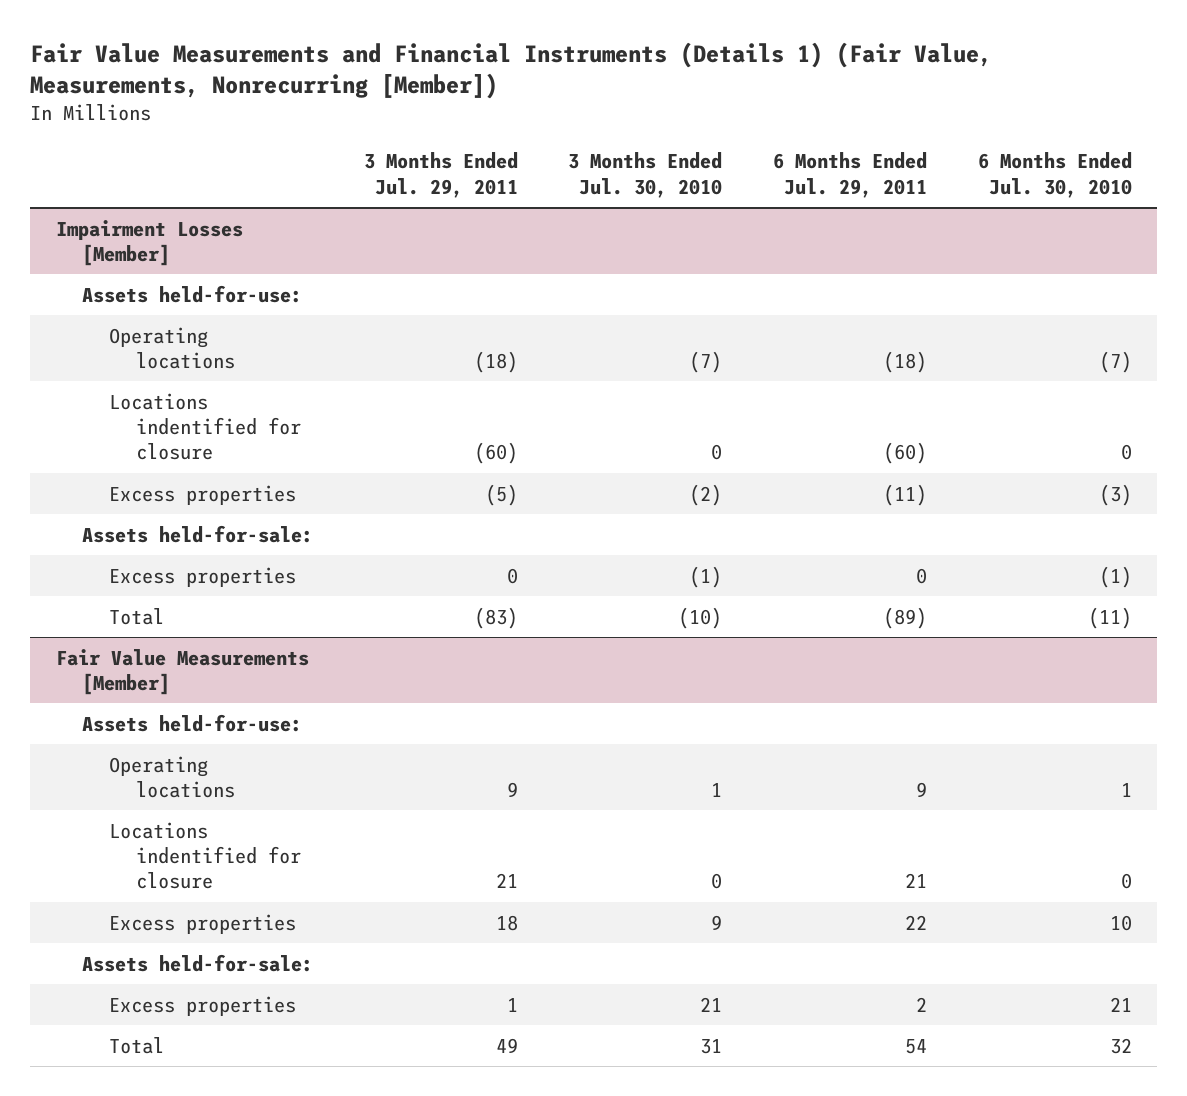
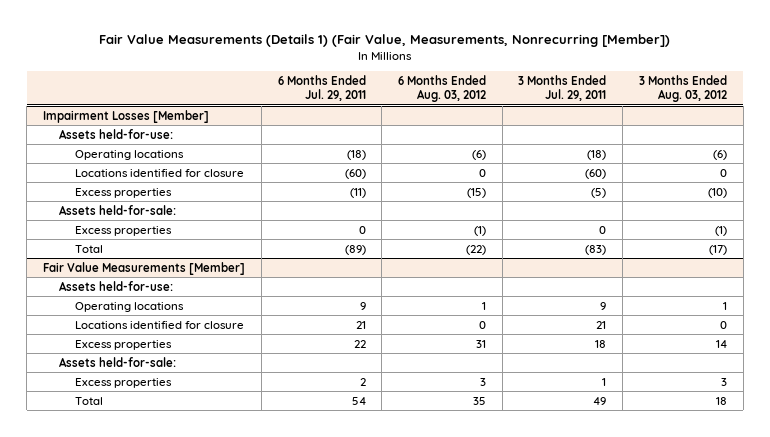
[30,41,993,100] Fair Value Measurements and Financial Instruments (Details 1) (Fair Value, Measurements, Nonrecurring [Member]) -> [98,34,670,48] Fair Value Measurements (Details 1) (Fair Value, Measurements, Nonrecurring [Member])
[568,152,723,198] 3 Months Ended Jul. 30, 2010 -> none
[977,152,1132,198] 6 Months Ended Jul. 30, 2010 -> none
none -> [397,74,486,102] 6 Months Ended Aug. 03, 2012
none -> [638,74,727,102] 3 Months Ended Aug. 03, 2012
[108,392,301,461] Locations indentified for closure -> [74,168,244,177] Locations identified for closure
[108,821,301,890] Locations indentified for closure -> [74,320,244,329] Locations identified for closure

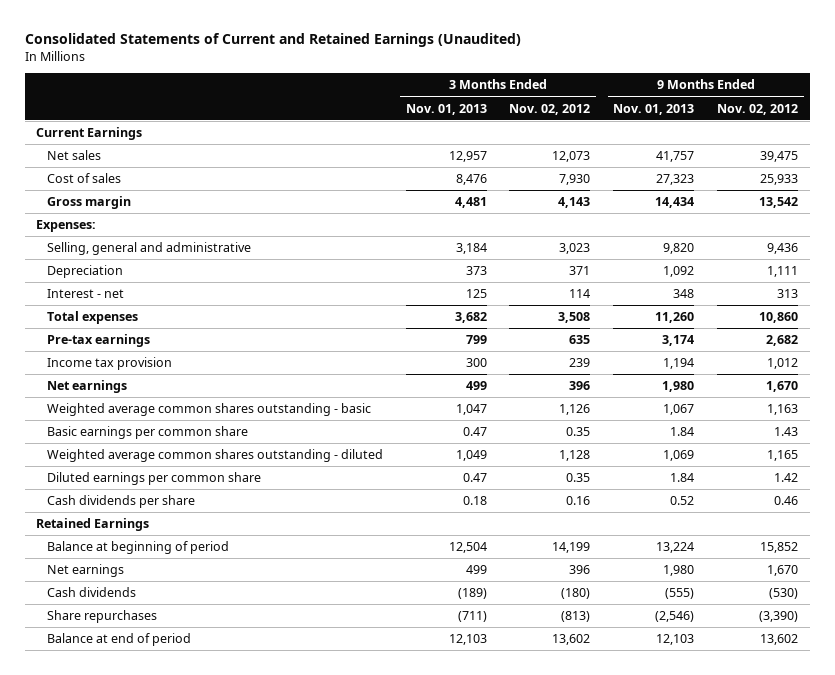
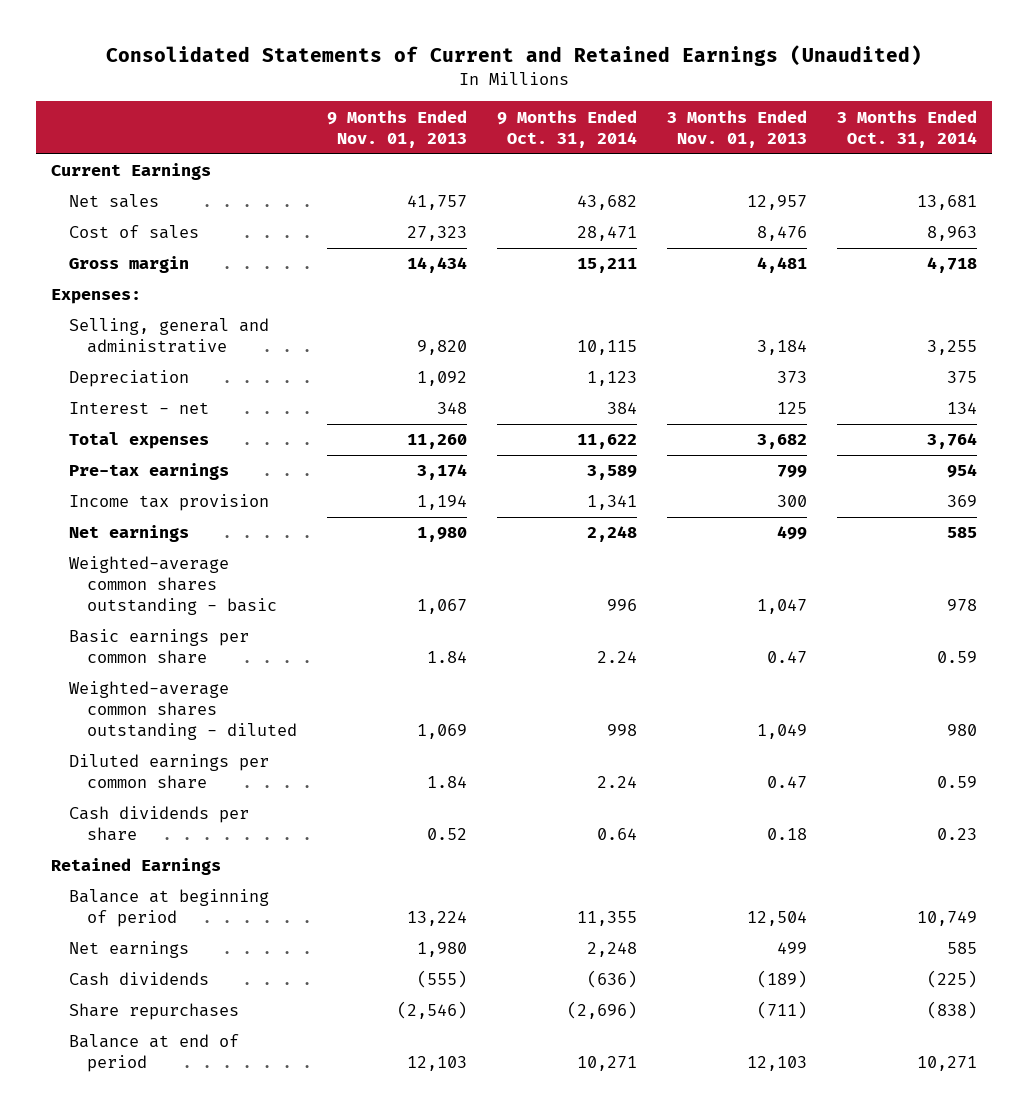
[509,103,591,115] Nov. 02, 2012 -> none
[717,103,799,115] Nov. 02, 2012 -> none
none -> [496,109,637,148] 9 Months Ended Oct. 31, 2014
none -> [836,109,977,148] 3 Months Ended Oct. 31, 2014
[46,403,371,417] Weighted average common shares outstanding - basic -> [69,556,278,616] Weighted-average common shares outstanding - basic
[46,449,383,463] Weighted average common shares outstanding - diluted -> [69,681,298,741] Weighted-average common shares outstanding - diluted

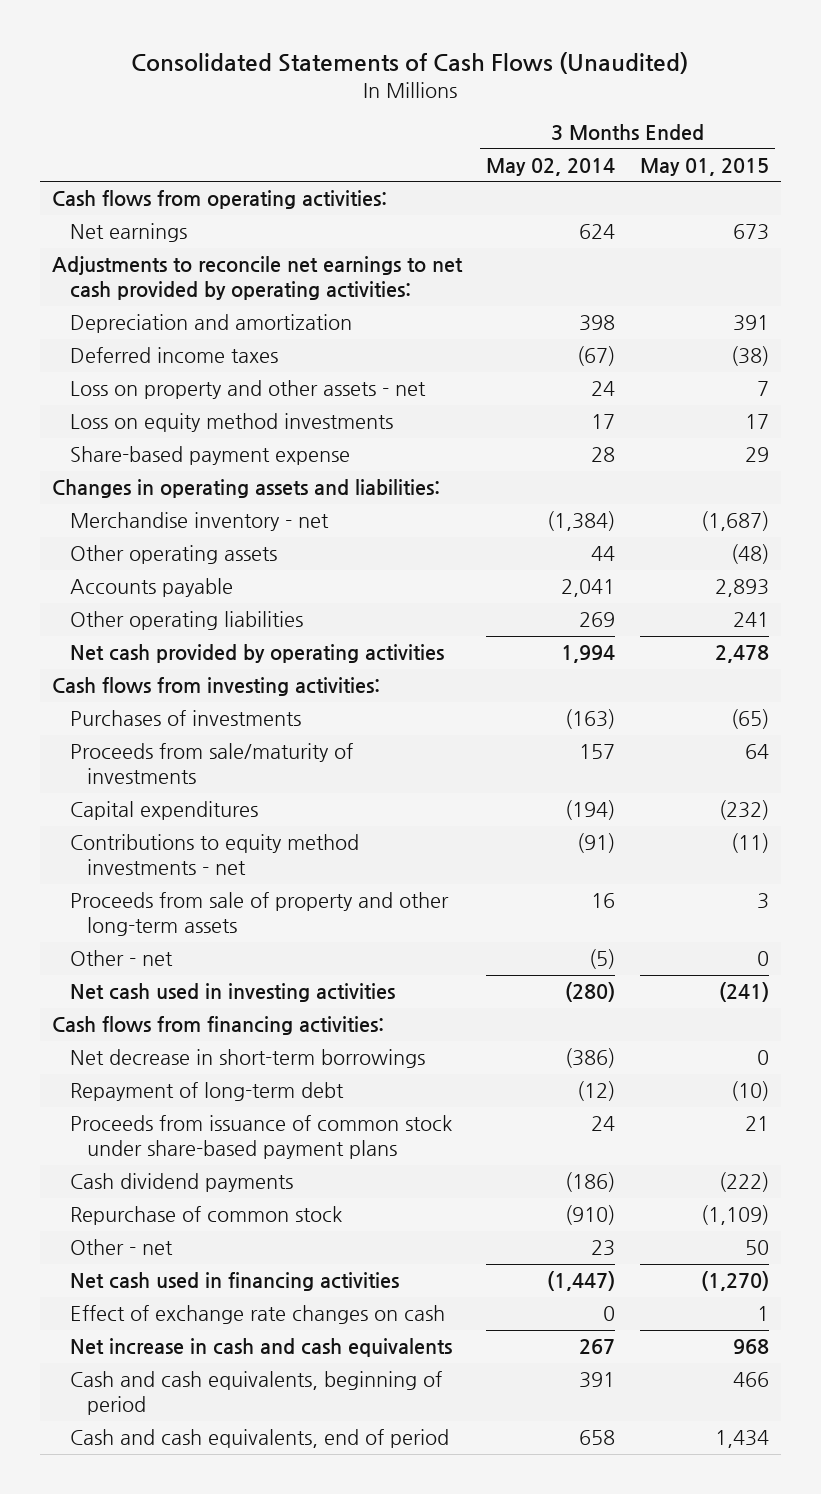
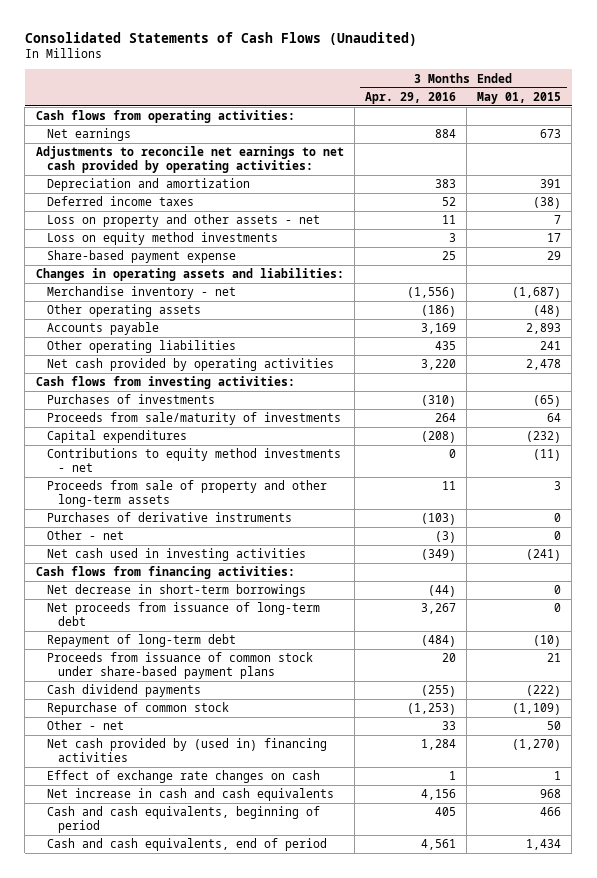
[486,157,616,176] May 02, 2014 -> none
none -> [364,91,456,104] Apr. 29, 2016
none -> [46,512,292,523] Purchases of derivative instruments
none -> [46,602,320,627] Net proceeds from issuance of long-term debt
[69,1272,399,1292] Net cash used in financing activities -> [46,738,327,763] Net cash provided by (used in) financing activities

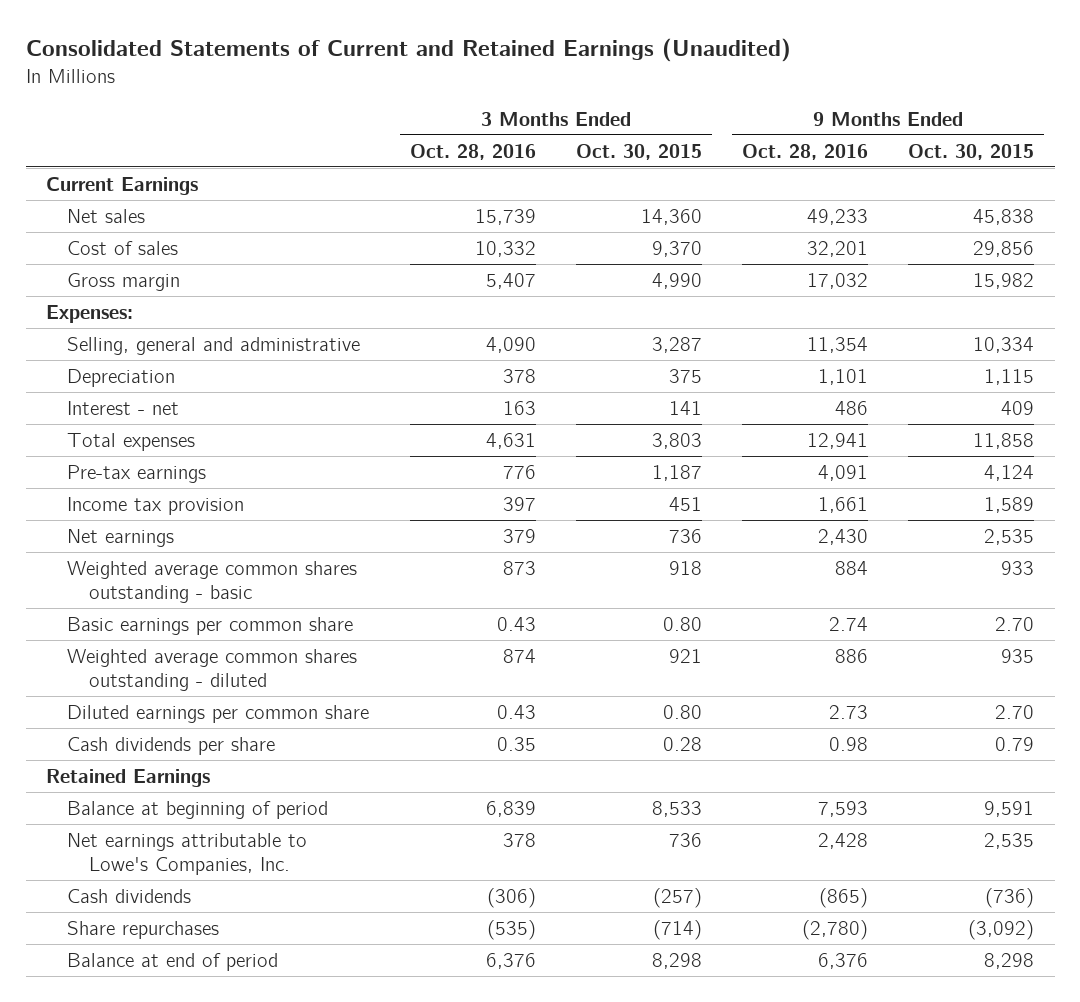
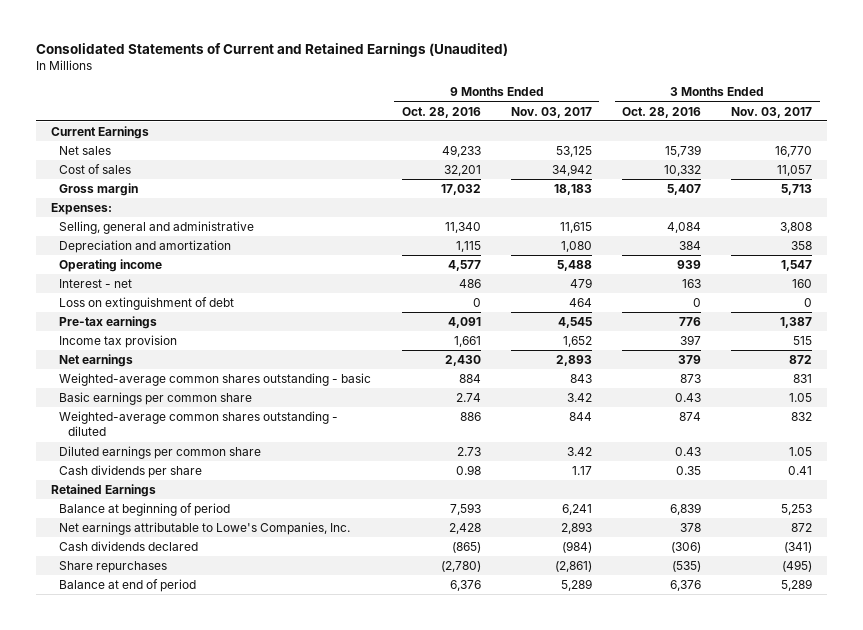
[575,143,702,160] Oct. 30, 2015 -> none
[908,143,1035,160] Oct. 30, 2015 -> none
none -> [510,106,592,118] Nov. 03, 2017
none -> [731,106,813,118] Nov. 03, 2017
[67,368,176,387] Depreciation -> none
[485,336,536,353] 4,090 -> [667,222,702,234] 4,084
[807,336,869,353] 11,354 -> [444,222,481,234] 11,340
none -> [59,240,232,254] Depreciation and amortization
none -> [59,259,163,273] Operating income
[67,432,196,451] Total expenses -> none
none -> [59,297,235,311] Loss on extinguishment of debt
[67,560,358,603] Weighted average common shares outstanding - basic -> [59,373,372,387] Weighted-average common shares outstanding - basic
[67,648,358,691] Weighted average common shares outstanding - diluted -> [59,411,339,437] Weighted-average common shares outstanding - diluted
[67,888,192,903] Cash dividends -> [59,541,199,552] Cash dividends declared

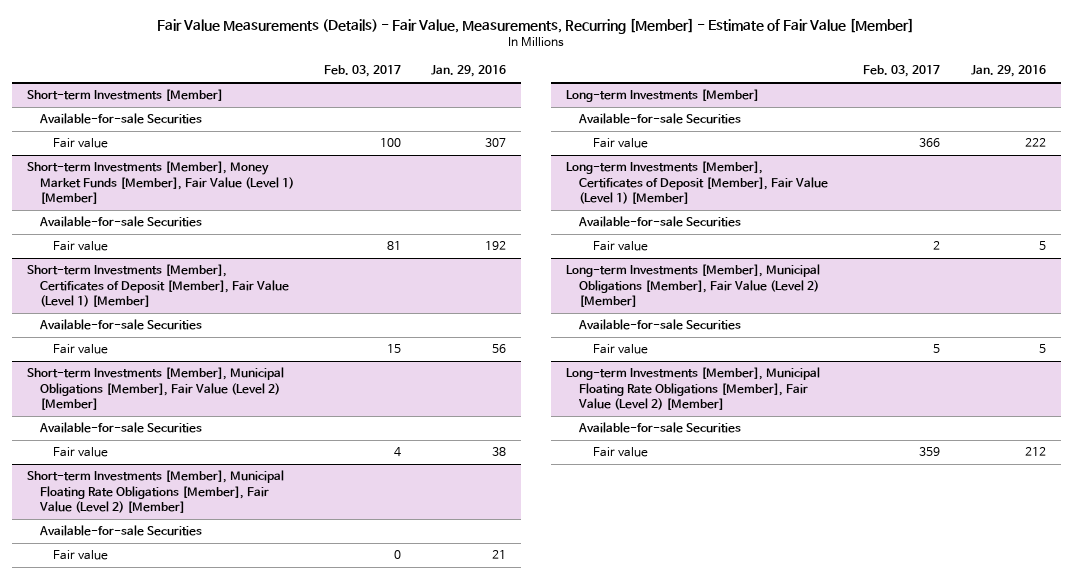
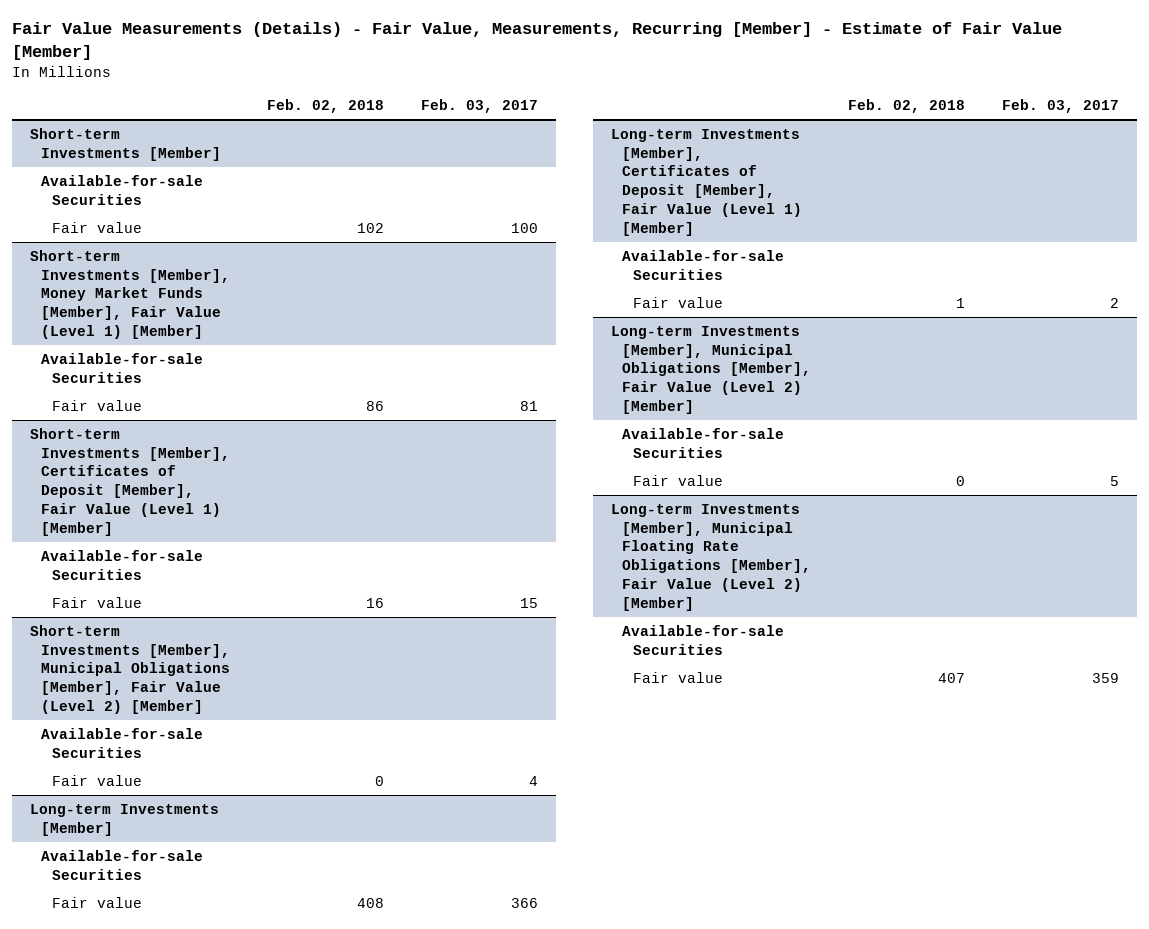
[431,65,507,78] Jan. 29, 2016 -> none
none -> [266,99,384,114] Feb. 02, 2018
[26,470,284,514] Short-term Investments [Member], Municipal Floating Rate Obligations [Member], Fair Value (Level 2) [Member] -> none
[38,525,202,537] Available-for-sale Securities -> none
[53,550,109,561] Fair value -> none

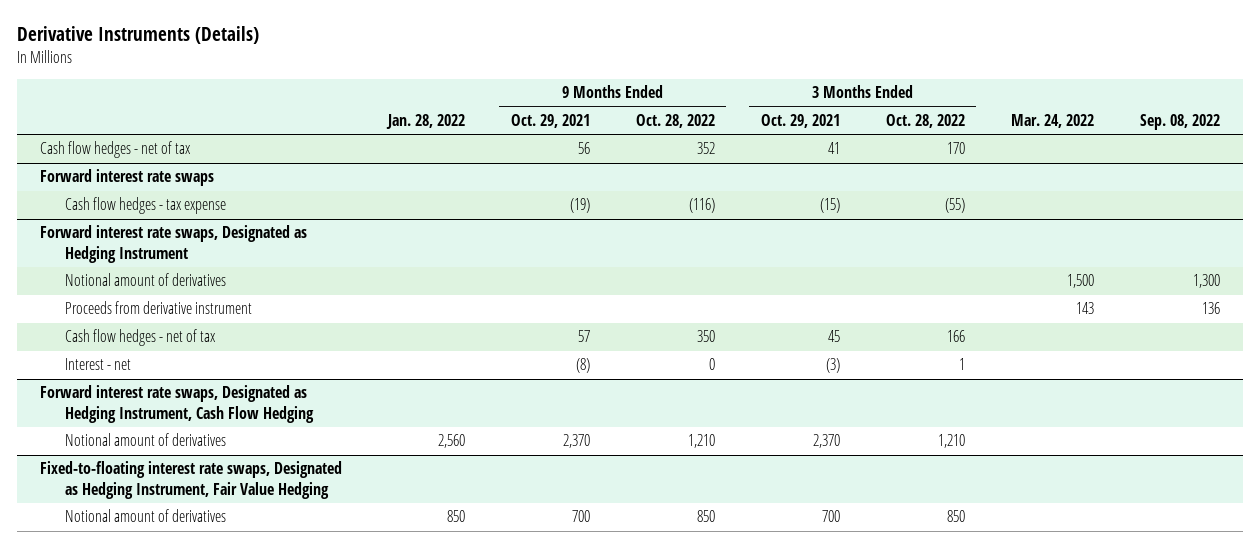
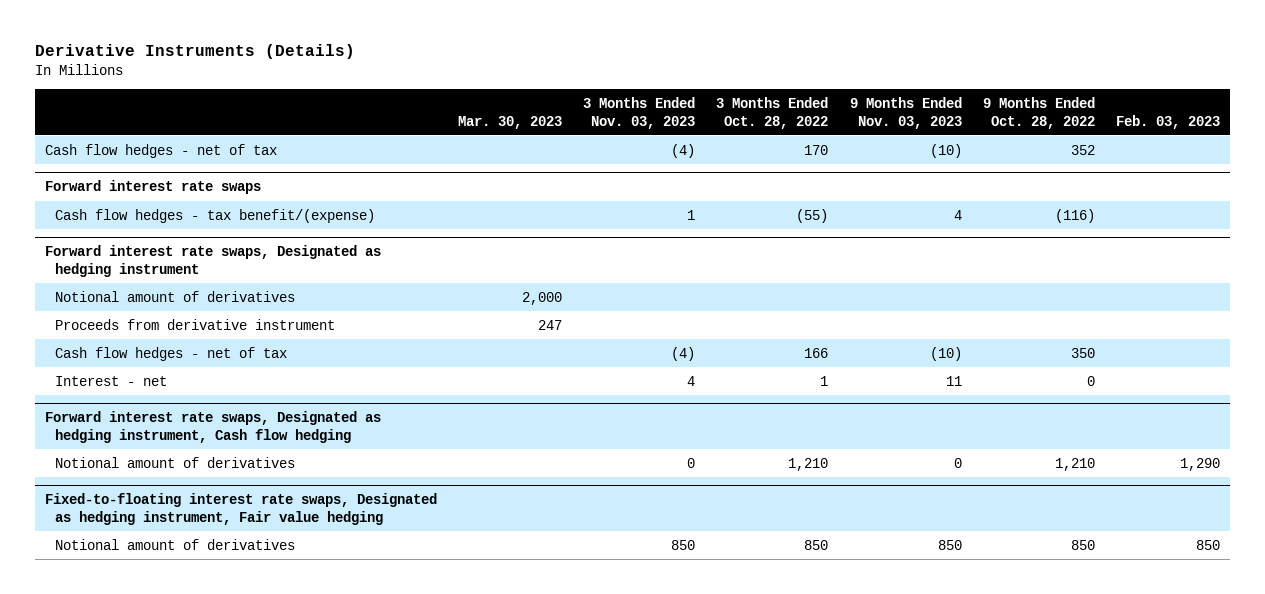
[385,113,465,129] Jan. 28, 2022 -> none
[510,113,590,128] Oct. 29, 2021 -> none
[760,113,840,128] Oct. 29, 2021 -> none
[1010,113,1094,128] Mar. 24, 2022 -> none
[1140,113,1221,130] Sep. 08, 2022 -> none
none -> [458,115,563,129] Mar. 30, 2023
none -> [583,96,696,129] 3 Months Ended Nov. 03, 2023
none -> [849,96,962,129] 9 Months Ended Nov. 03, 2023
none -> [1115,114,1220,129] Feb. 03, 2023
[64,197,226,215] Cash flow hedges - tax expense -> [55,208,376,223] Cash flow hedges - tax benefit/(expense)
[39,225,307,263] Forward interest rate swaps, Designated as Hedging Instrument -> [45,245,382,278] Forward interest rate swaps, Designated as hedging instrument
[39,385,314,423] Forward interest rate swaps, Designated as Hedging Instrument, Cash Flow Hedging -> [45,411,382,444] Forward interest rate swaps, Designated as hedging instrument, Cash flow hedging
[39,461,342,499] Fixed-to-floating interest rate swaps, Designated as Hedging Instrument, Fair Value Hedging -> [45,493,438,526] Fixed-to-floating interest rate swaps, Designated as hedging instrument, Fair value hedging

